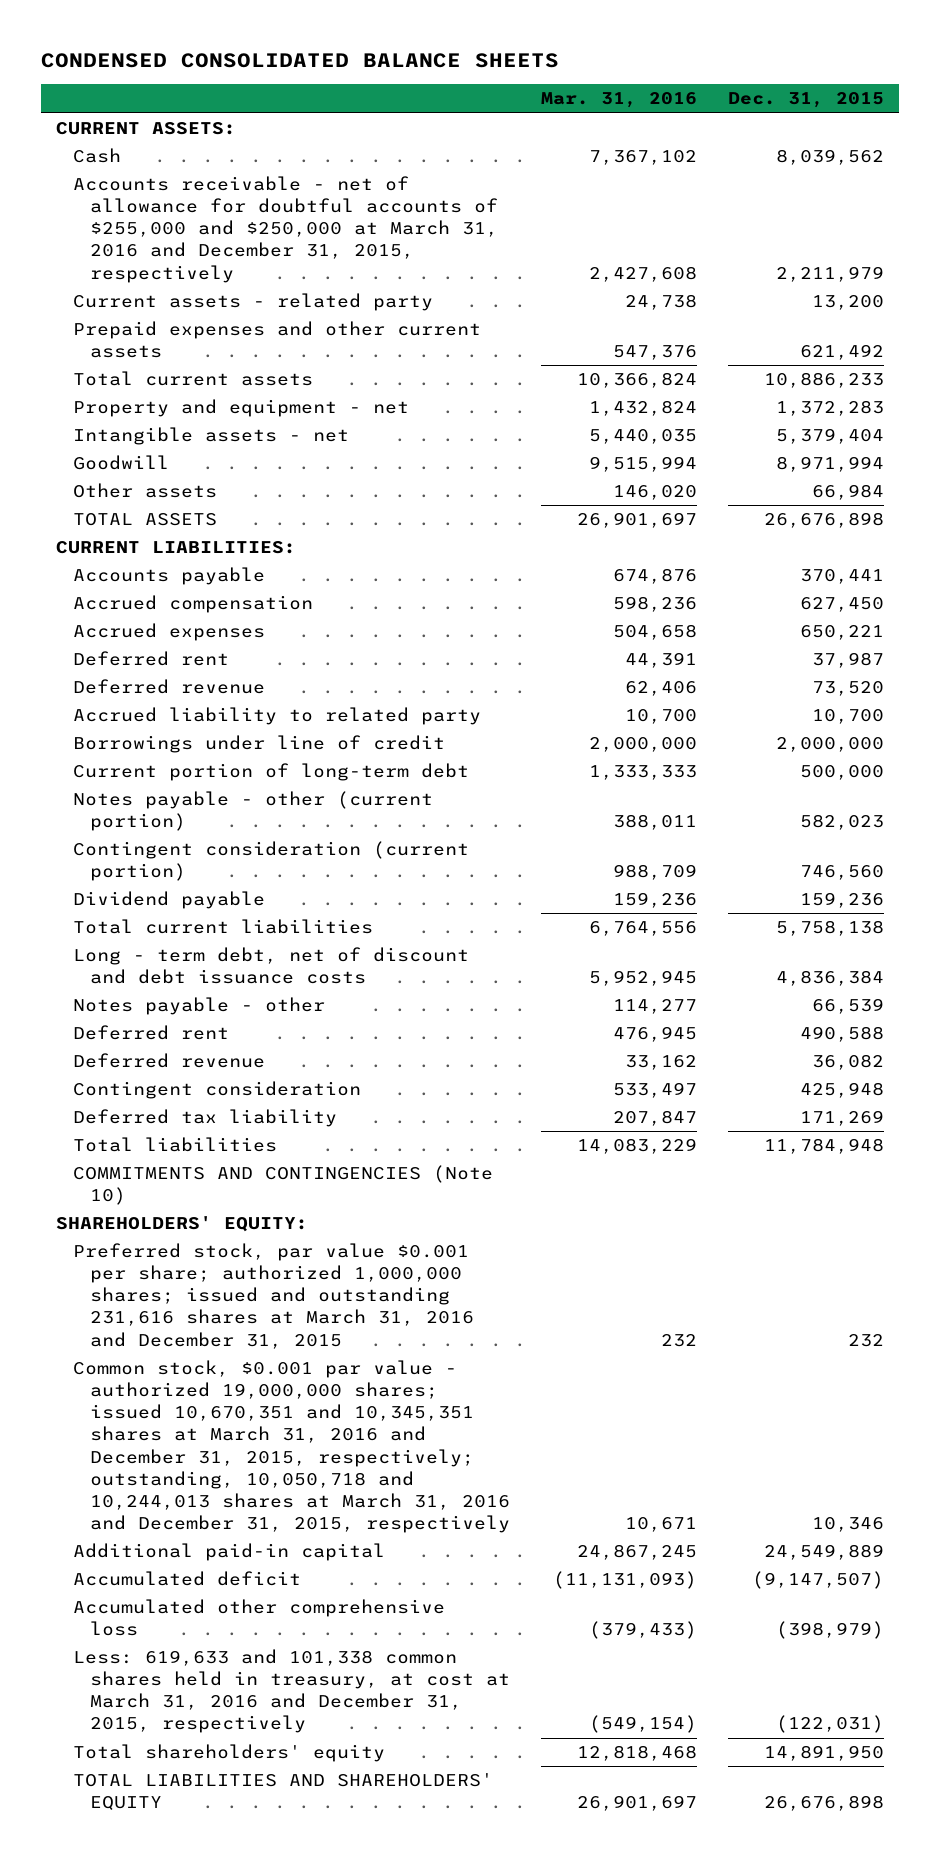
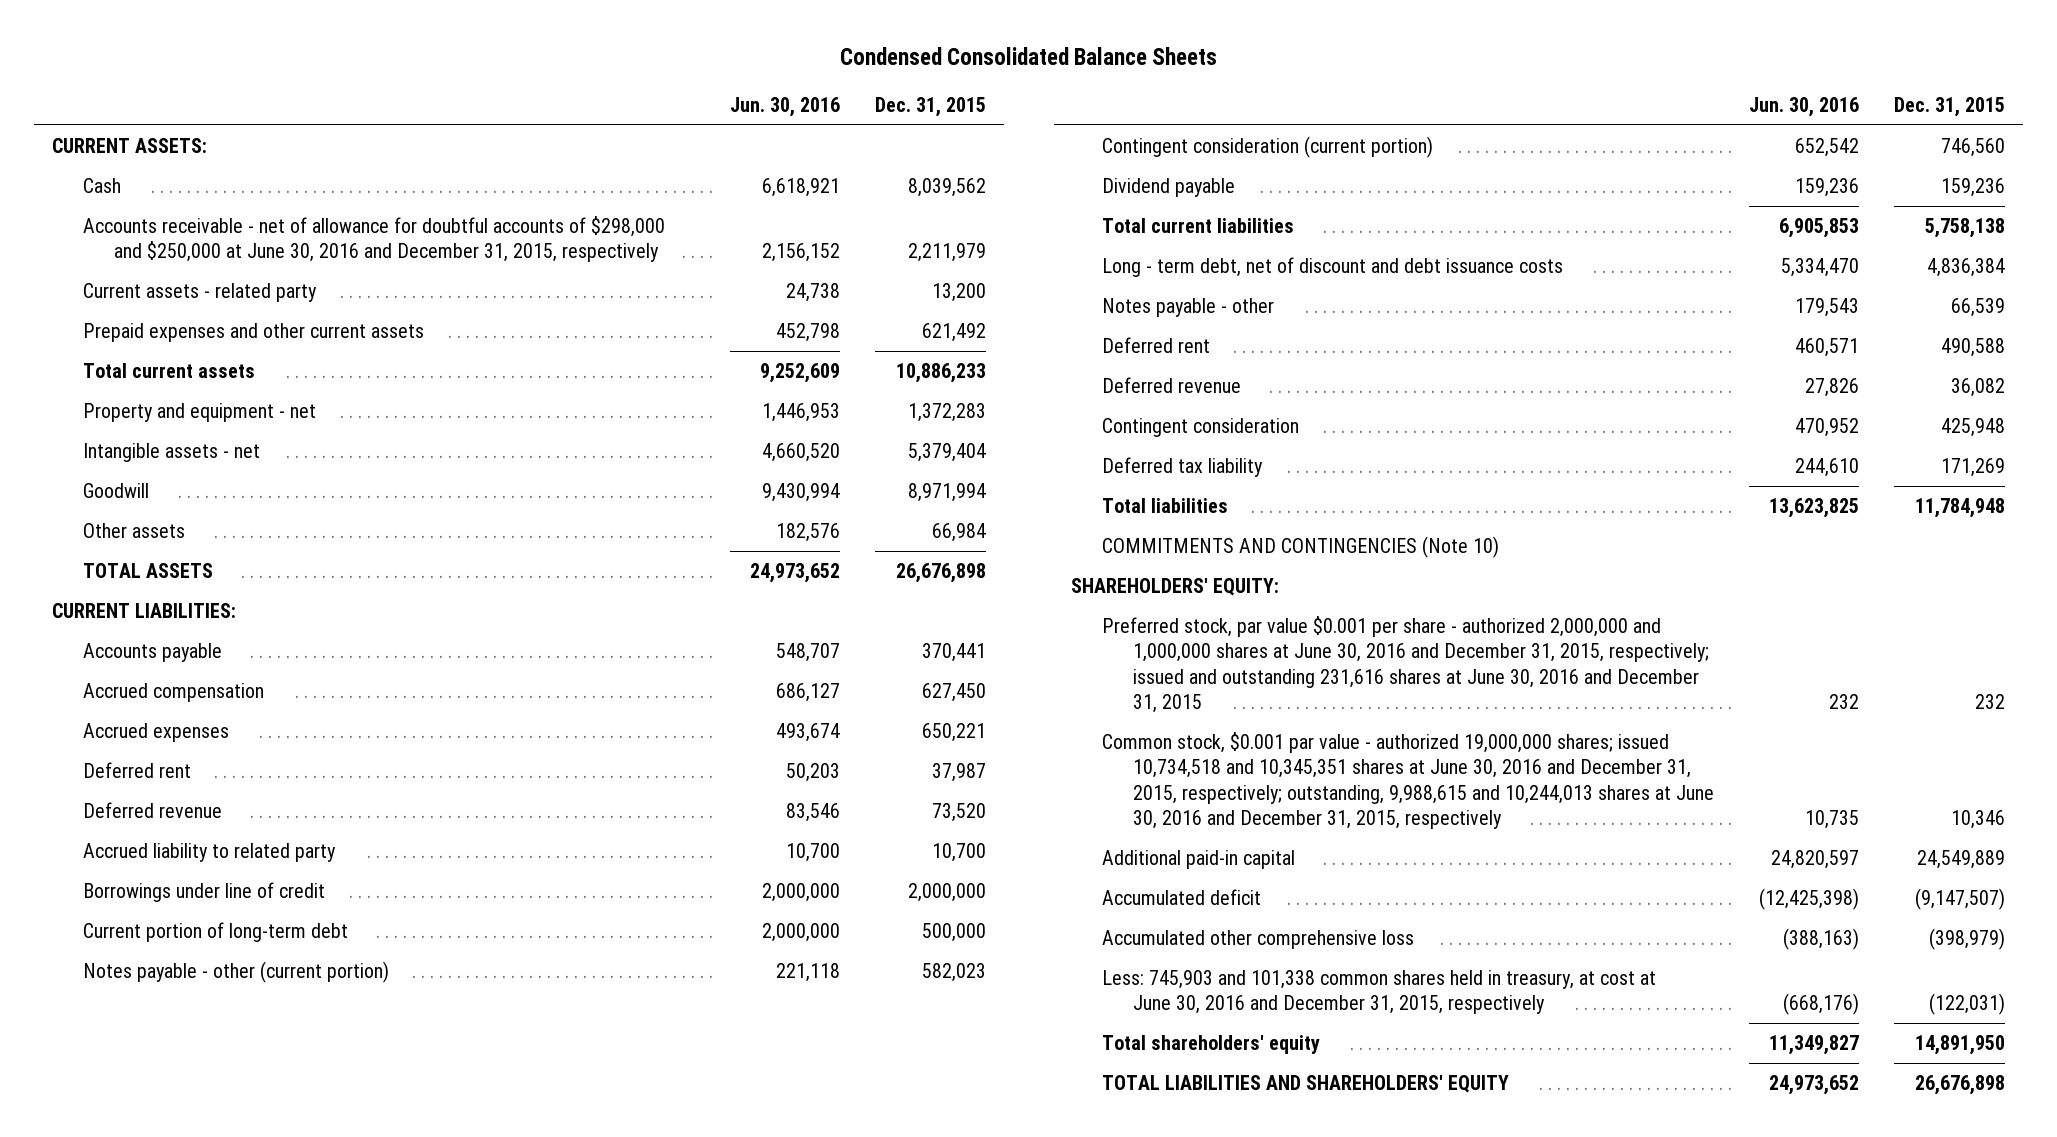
[40,53,559,69] CONDENSED CONSOLIDATED BALANCE SHEETS -> [839,47,1217,66] Condensed Consolidated Balance Sheets
[541,92,698,109] Mar. 31, 2016 -> none
none -> [730,97,841,118] Jun. 30, 2016
[73,176,499,283] Accounts receivable - net of allowance for doubtful accounts of $255,000 and $250,000 at March 31, 2016 and December 31, 2015, respectively -> [82,215,665,263] Accounts receivable - net of allowance for doubtful accounts of $298,000 and $250,000 at June 30, 2016 and December 31, 2015, respectively
[73,1243,475,1349] Preferred stock, par value $0.001 per share; authorized 1,000,000 shares; issued and outstanding 231,616 shares at March 31, 2016 and December 31, 2015 -> [1102,615,1710,714] Preferred stock, par value $0.001 per share - authorized 2,000,000 and 1,000,000 shares at June 30, 2016 and December 31, 2015, respectively; issued and outstanding 231,616 shares at June 30, 2016 and December 31, 2015
[73,1360,511,1533] Common stock, $0.001 par value - authorized 19,000,000 shares; issued 10,670,351 and 10,345,351 shares at March 31, 2016 and December 31, 2015, respectively; outstanding, 10,050,718 and 10,244,013 shares at March 31, 2016 and December 31, 2015, respectively -> [1102,731,1715,830] Common stock, $0.001 par value - authorized 19,000,000 shares; issued 10,734,518 and 10,345,351 shares at June 30, 2016 and December 31, 2015, respectively; outstanding, 9,988,615 and 10,244,013 shares at June 30, 2016 and December 31, 2015, respectively
[73,1649,511,1734] Less: 619,633 and 101,338 common shares held in treasury, at cost at March 31, 2016 and December 31, 2015, respectively -> [1102,969,1657,1015] Less: 745,903 and 101,338 common shares held in treasury, at cost at June 30, 2016 and December 31, 2015, respectively

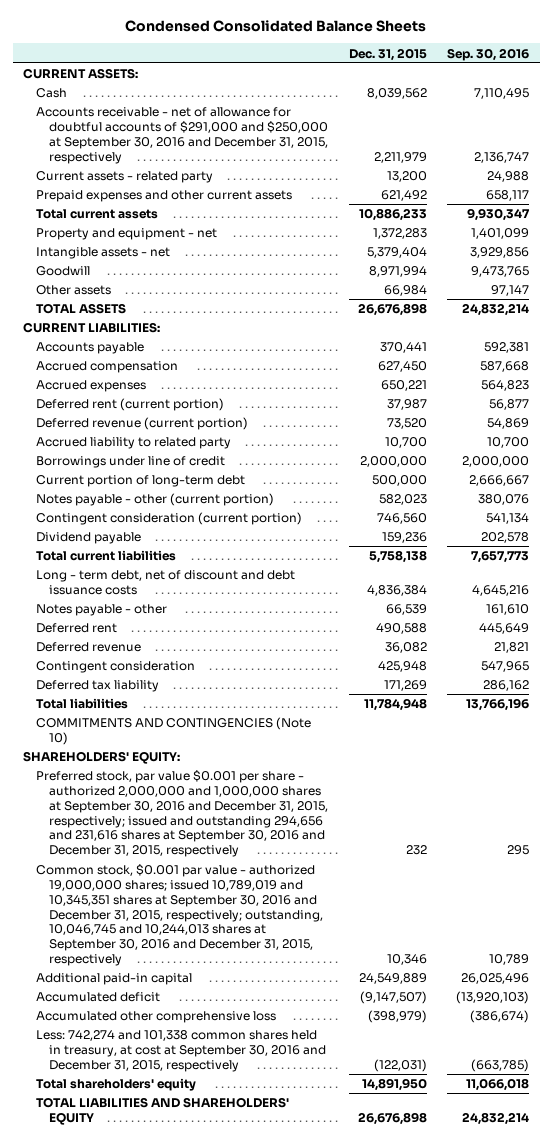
[730,97,841,118] Jun. 30, 2016 -> none
none -> [447,47,530,61] Sep. 30, 2016
[82,215,665,263] Accounts receivable - net of allowance for doubtful accounts of $298,000 and $250,000 at June 30, 2016 and December 31, 2015, respectively -> [35,107,328,164] Accounts receivable - net of allowance for doubtful accounts of $291,000 and $250,000 at September 30, 2016 and December 31, 2015, respectively
[82,761,191,778] Deferred rent -> [35,398,224,412] Deferred rent (current portion)
[82,801,222,818] Deferred revenue -> [35,417,248,431] Deferred revenue (current portion)
[1102,615,1710,714] Preferred stock, par value $0.001 per share - authorized 2,000,000 and 1,000,000 shares at June 30, 2016 and December 31, 2015, respectively; issued and outstanding 231,616 shares at June 30, 2016 and December 31, 2015 -> [35,770,328,858] Preferred stock, par value $0.001 per share - authorized 2,000,000 and 1,000,000 shares at September 30, 2016 and December 31, 2015, respectively; issued and outstanding 294,656 and 231,616 shares at September 30, 2016 and December 31, 2015, respectively
[1102,731,1715,830] Common stock, $0.001 par value - authorized 19,000,000 shares; issued 10,734,518 and 10,345,351 shares at June 30, 2016 and December 31, 2015, respectively; outstanding, 9,988,615 and 10,244,013 shares at June 30, 2016 and December 31, 2015, respectively -> [35,864,323,967] Common stock, $0.001 par value - authorized 19,000,000 shares; issued 10,789,019 and 10,345,351 shares at September 30, 2016 and December 31, 2015, respectively; outstanding, 10,046,745 and 10,244,013 shares at September 30, 2016 and December 31, 2015, respectively
[1102,969,1657,1015] Less: 745,903 and 101,338 common shares held in treasury, at cost at June 30, 2016 and December 31, 2015, respectively -> [35,1030,326,1072] Less: 742,274 and 101,338 common shares held in treasury, at cost at September 30, 2016 and December 31, 2015, respectively

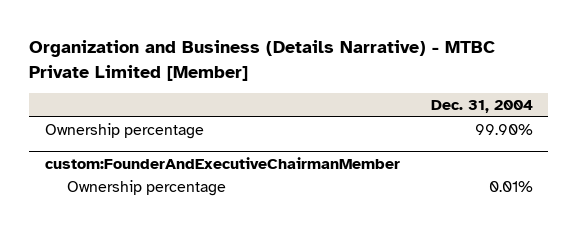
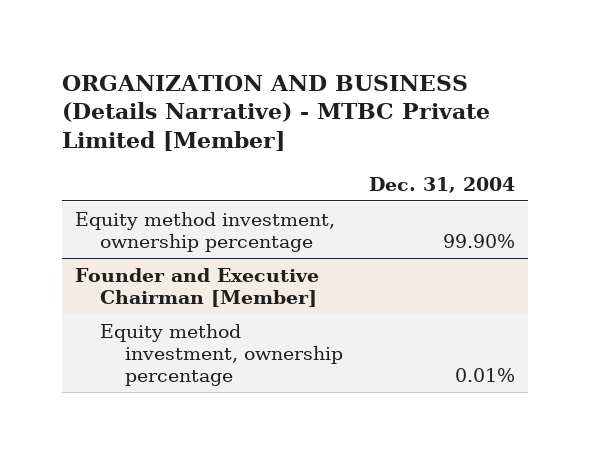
[29,40,496,81] Organization and Business (Details Narrative) - MTBC Private Limited [Member] -> [61,74,490,152] ORGANIZATION AND BUSINESS (Details Narrative) - MTBC Private Limited [Member]
[44,123,204,140] Ownership percentage -> [74,211,335,252] Equity method investment, ownership percentage
[44,156,400,169] custom:FounderAndExecutiveChairmanMember -> [74,267,319,307] Founder and Executive Chairman [Member]
[67,180,227,197] Ownership percentage -> [99,323,343,387] Equity method investment, ownership percentage

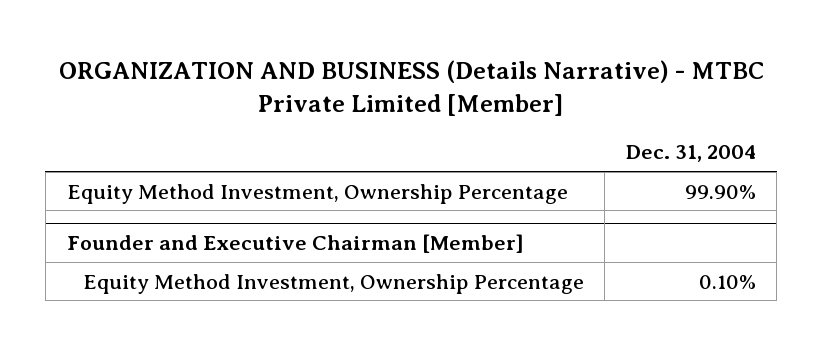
[74,211,335,252] Equity method investment, ownership percentage -> [66,183,568,204] Equity Method Investment, Ownership Percentage
[99,323,343,387] Equity method investment, ownership percentage -> [82,273,584,294] Equity Method Investment, Ownership Percentage
[455,368,516,383] 0.01% -> [698,274,756,289] 0.10%

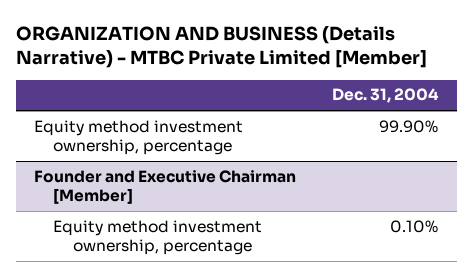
[66,183,568,204] Equity Method Investment, Ownership Percentage -> [34,119,244,156] Equity method investment ownership, percentage
[82,273,584,294] Equity Method Investment, Ownership Percentage -> [53,219,263,256] Equity method investment ownership, percentage

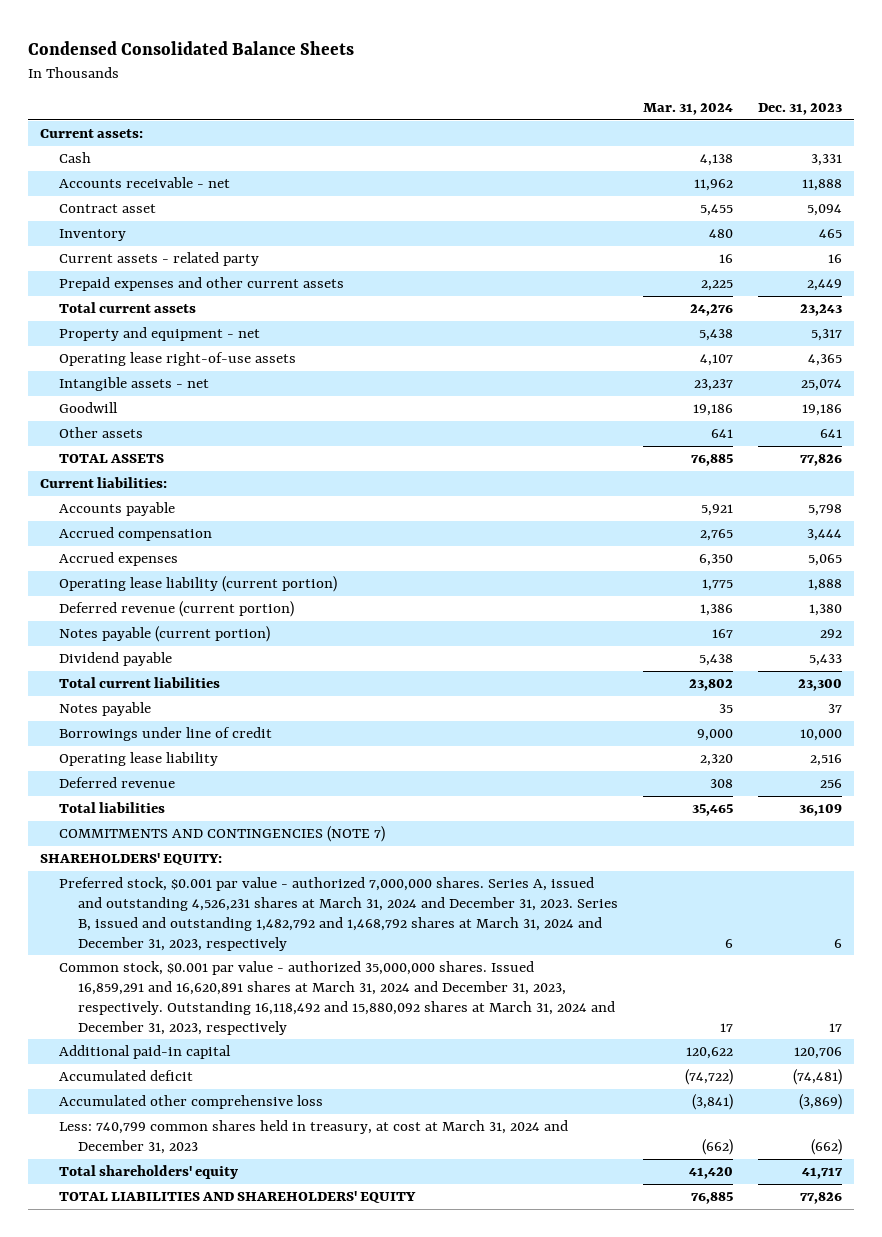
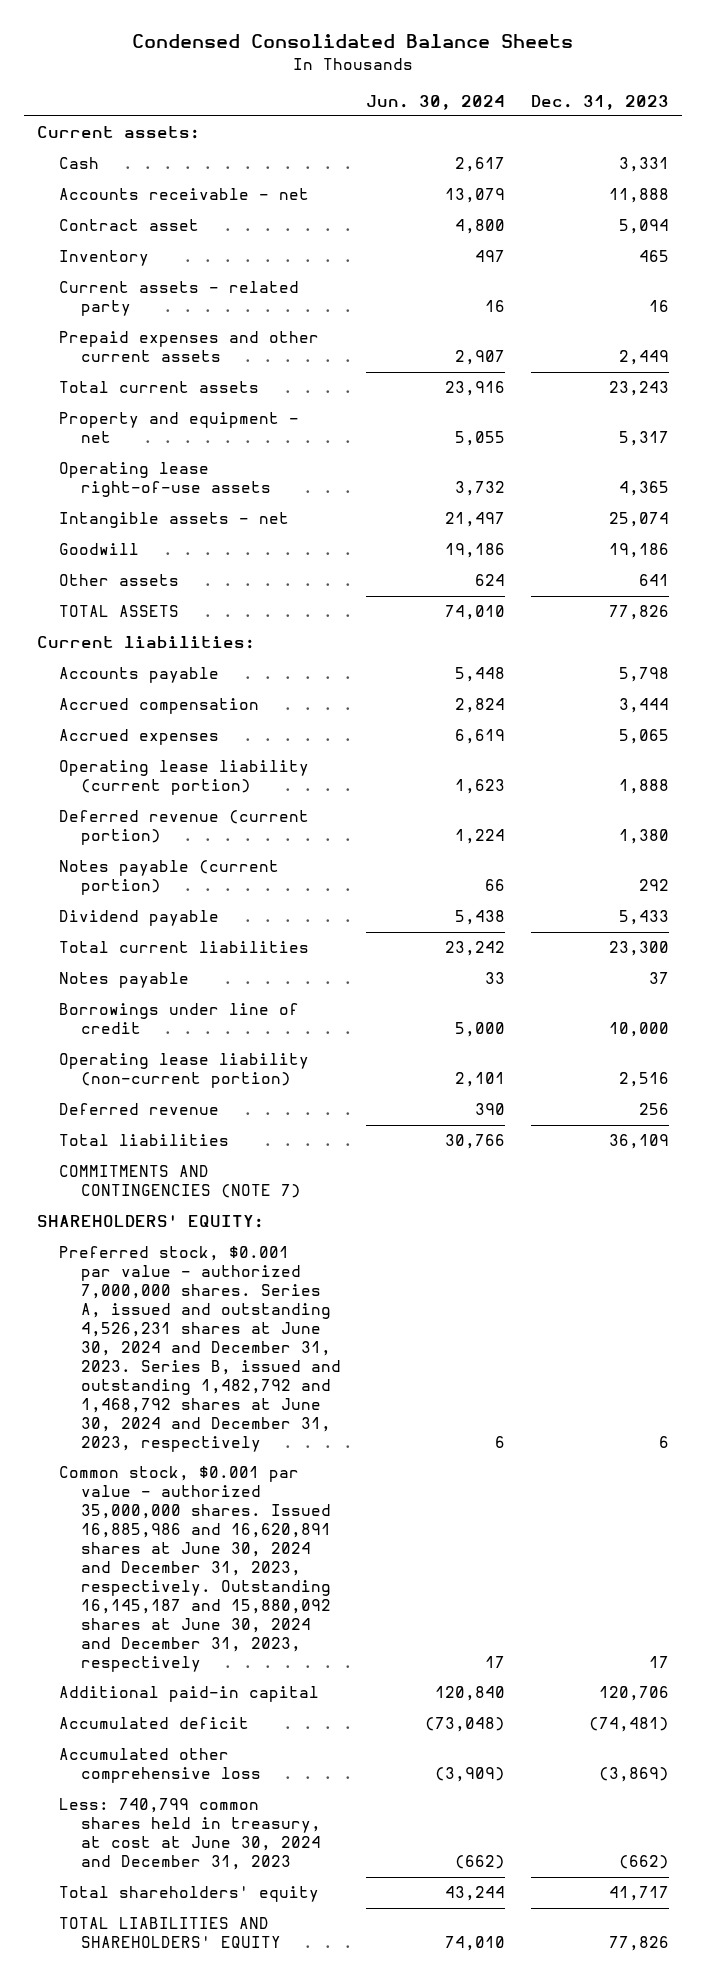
[642,103,733,116] Mar. 31, 2024 -> none
none -> [366,94,506,110] Jun. 30, 2024
[59,752,219,767] Operating lease liability -> [58,1053,309,1089] Operating lease liability (non-current portion)
[59,877,618,951] Preferred stock, $0.001 par value - authorized 7,000,000 shares. Series A, issued and outstanding 4,526,231 shares at March 31, 2024 and December 31, 2023. Series B, issued and outstanding 1,482,792 and 1,468,792 shares at March 31, 2024 and December 31, 2023, respectively -> [58,1246,341,1453] Preferred stock, $0.001 par value - authorized 7,000,000 shares. Series A, issued and outstanding 4,526,231 shares at June 30, 2024 and December 31, 2023. Series B, issued and outstanding 1,482,792 and 1,468,792 shares at June 30, 2024 and December 31, 2023, respectively
[59,961,615,1035] Common stock, $0.001 par value - authorized 35,000,000 shares. Issued 16,859,291 and 16,620,891 shares at March 31, 2024 and December 31, 2023, respectively. Outstanding 16,118,492 and 15,880,092 shares at March 31, 2024 and December 31, 2023, respectively -> [58,1466,331,1673] Common stock, $0.001 par value - authorized 35,000,000 shares. Issued 16,885,986 and 16,620,891 shares at June 30, 2024 and December 31, 2023, respectively. Outstanding 16,145,187 and 15,880,092 shares at June 30, 2024 and December 31, 2023, respectively
[59,1120,569,1155] Less: 740,799 common shares held in treasury, at cost at March 31, 2024 and December 31, 2023 -> [58,1798,321,1871] Less: 740,799 common shares held in treasury, at cost at June 30, 2024 and December 31, 2023

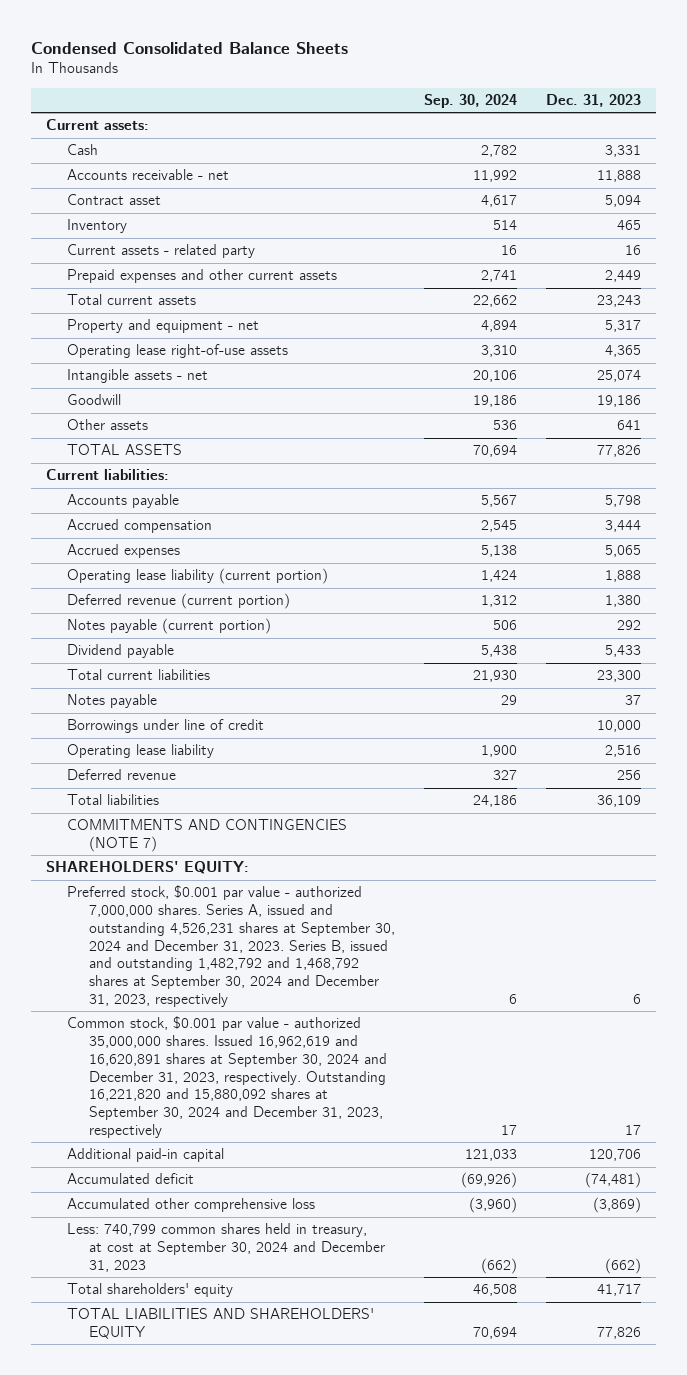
[366,94,506,110] Jun. 30, 2024 -> none
none -> [423,93,517,108] Sep. 30, 2024
[58,1053,309,1089] Operating lease liability (non-current portion) -> [67,744,215,759] Operating lease liability
[58,1246,341,1453] Preferred stock, $0.001 par value - authorized 7,000,000 shares. Series A, issued and outstanding 4,526,231 shares at June 30, 2024 and December 31, 2023. Series B, issued and outstanding 1,482,792 and 1,468,792 shares at June 30, 2024 and December 31, 2023, respectively -> [67,885,395,1008] Preferred stock, $0.001 par value - authorized 7,000,000 shares. Series A, issued and outstanding 4,526,231 shares at September 30, 2024 and December 31, 2023. Series B, issued and outstanding 1,482,792 and 1,468,792 shares at September 30, 2024 and December 31, 2023, respectively
[58,1466,331,1673] Common stock, $0.001 par value - authorized 35,000,000 shares. Issued 16,885,986 and 16,620,891 shares at June 30, 2024 and December 31, 2023, respectively. Outstanding 16,145,187 and 15,880,092 shares at June 30, 2024 and December 31, 2023, respectively -> [67,1016,387,1139] Common stock, $0.001 par value - authorized 35,000,000 shares. Issued 16,962,619 and 16,620,891 shares at September 30, 2024 and December 31, 2023, respectively. Outstanding 16,221,820 and 15,880,092 shares at September 30, 2024 and December 31, 2023, respectively
[58,1798,321,1871] Less: 740,799 common shares held in treasury, at cost at June 30, 2024 and December 31, 2023 -> [67,1223,385,1272] Less: 740,799 common shares held in treasury, at cost at September 30, 2024 and December 31, 2023

